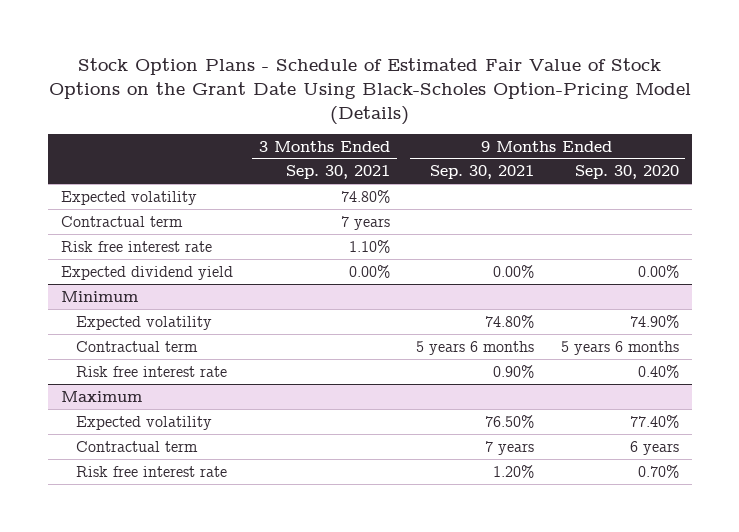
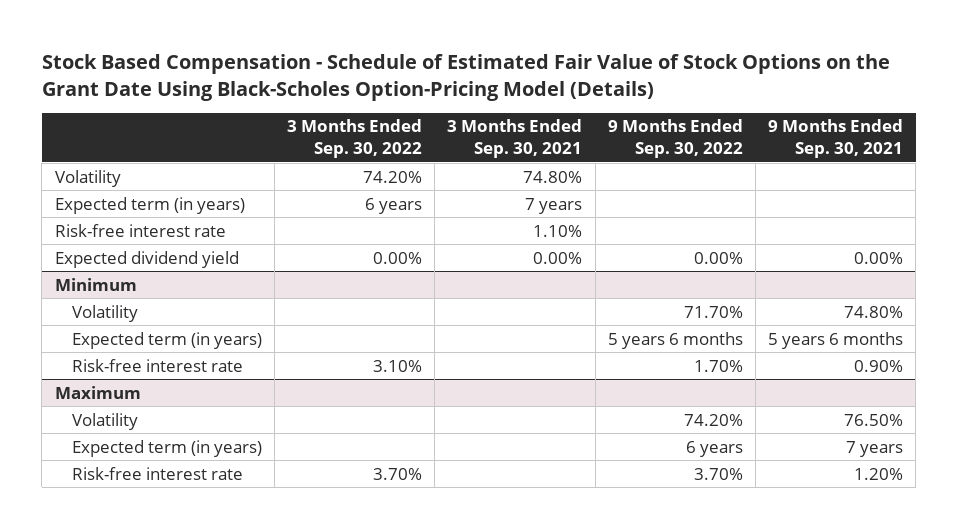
[48,58,691,125] Stock Option Plans - Schedule of Estimated Fair Value of Stock Options on the Grant Date Using Black-Scholes Option-Pricing Model (Details) -> [41,53,890,101] Stock Based Compensation - Schedule of Estimated Fair Value of Stock Options on the Grant Date Using Black-Scholes Option-Pricing Model (Details)
[574,165,679,180] Sep. 30, 2020 -> none
none -> [287,119,423,159] 3 Months Ended Sep. 30, 2022
none -> [607,119,743,159] 9 Months Ended Sep. 30, 2022
[60,190,197,205] Expected volatility -> [54,169,121,187] Volatility
[60,215,183,227] Contractual term -> [54,196,245,214] Expected term (in years)
[60,240,212,252] Risk free interest rate -> [54,223,226,237] Risk-free interest rate
[76,315,213,330] Expected volatility -> [71,304,138,322] Volatility
[76,340,199,352] Contractual term -> [71,331,262,349] Expected term (in years)
[76,365,228,377] Risk free interest rate -> [71,358,243,372] Risk-free interest rate
[76,415,213,430] Expected volatility -> [71,412,138,430] Volatility
[76,440,199,452] Contractual term -> [71,439,262,457] Expected term (in years)
[76,465,228,477] Risk free interest rate -> [71,466,243,480] Risk-free interest rate

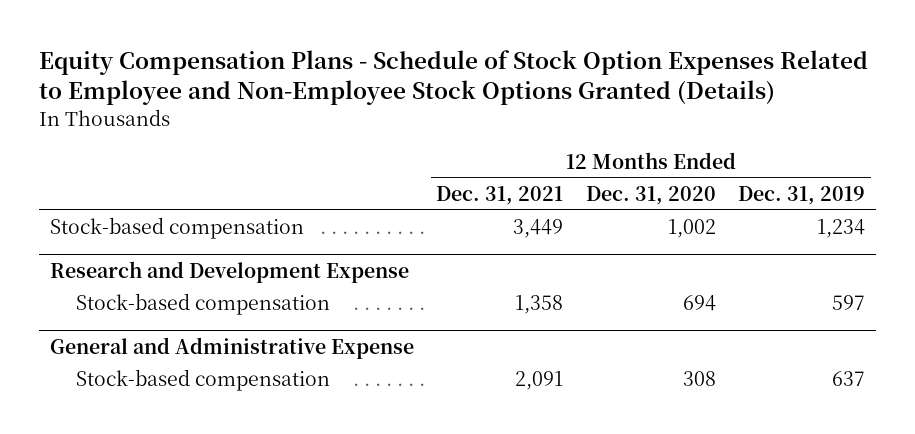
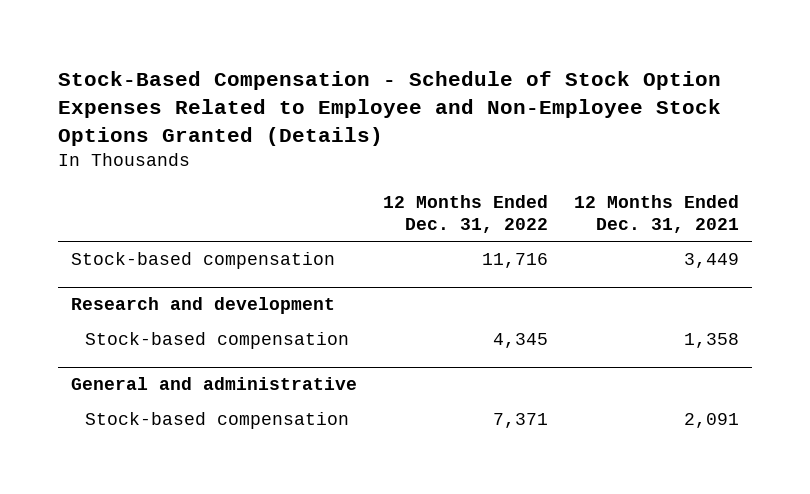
[38,50,868,106] Equity Compensation Plans - Schedule of Stock Option Expenses Related to Employee and Non-Employee Stock Options Granted (Details) -> [57,70,721,146] Stock-Based Compensation - Schedule of Stock Option Expenses Related to Employee and Non-Employee Stock Options Granted (Details)
[585,185,716,205] Dec. 31, 2020 -> none
[738,185,866,205] Dec. 31, 2019 -> none
none -> [382,194,548,234] 12 Months Ended Dec. 31, 2022
[49,260,409,283] Research and Development Expense -> [70,297,335,315] Research and development
[49,336,414,359] General and Administrative Expense -> [70,377,357,391] General and administrative

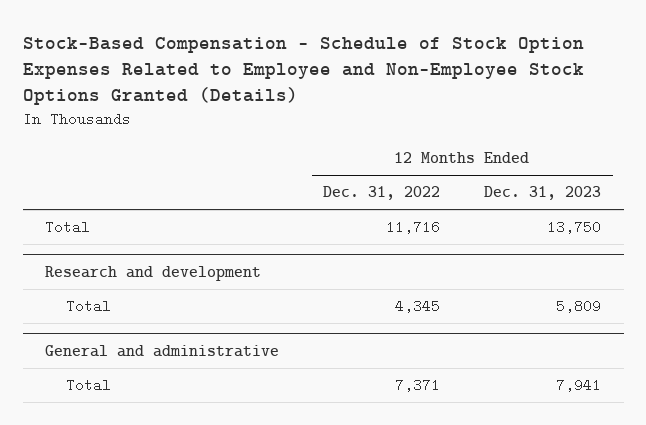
[573,194,739,234] 12 Months Ended Dec. 31, 2021 -> none
none -> [484,186,602,201] Dec. 31, 2023
[70,252,335,270] Stock-based compensation -> [44,220,90,235] Total
[84,332,349,350] Stock-based compensation -> [66,299,112,314] Total
[84,412,349,430] Stock-based compensation -> [66,378,112,393] Total

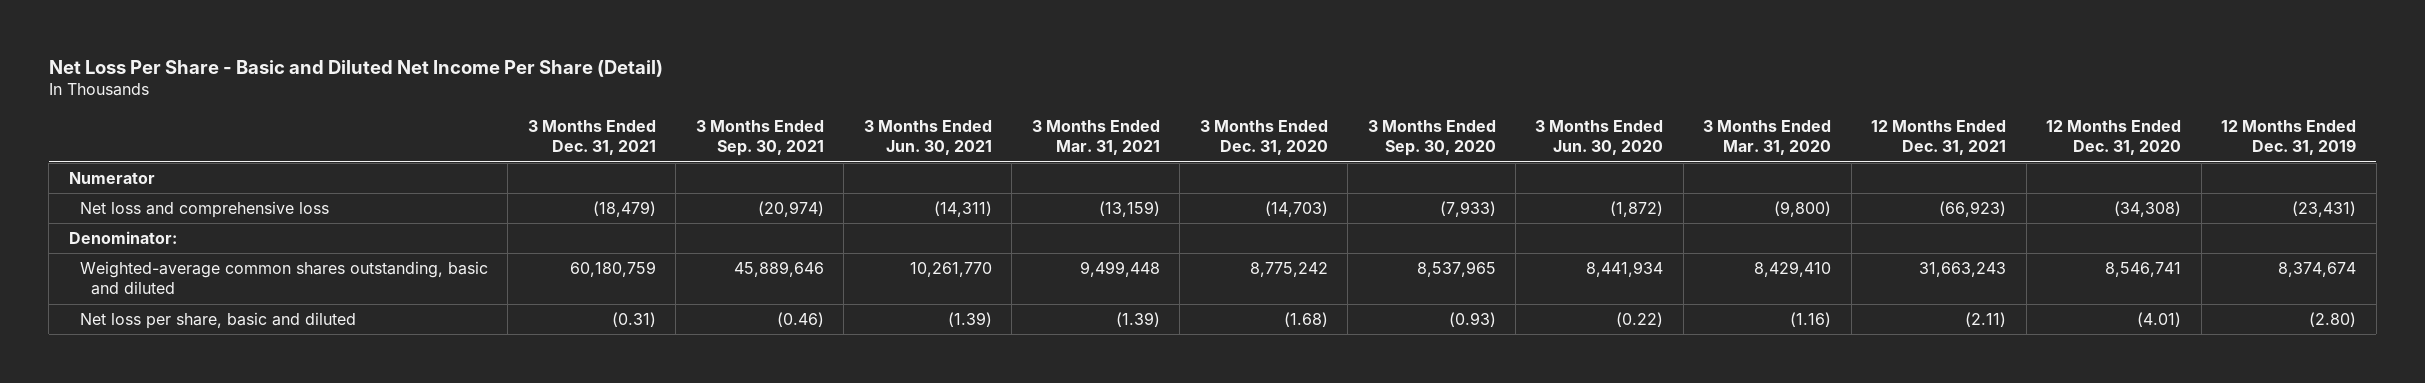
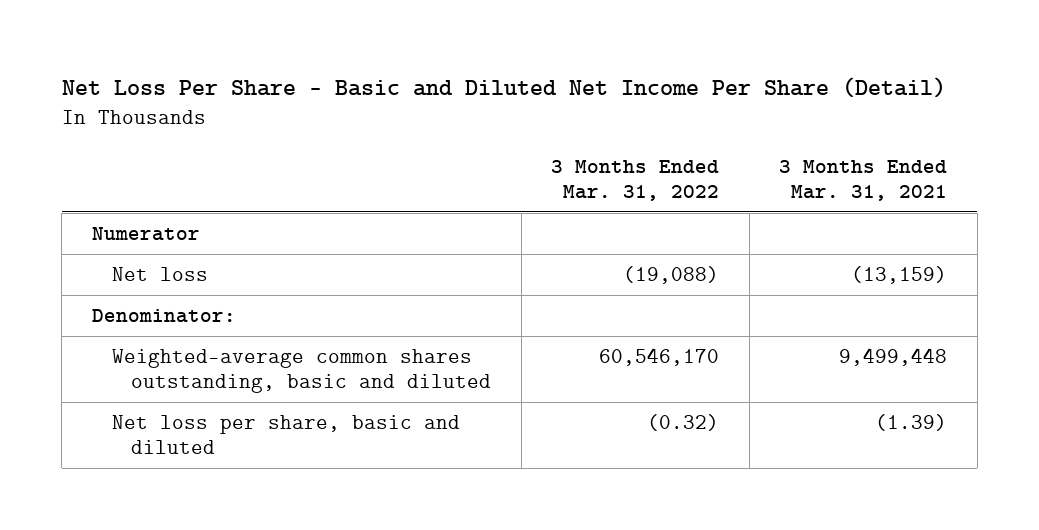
[527,120,656,156] 3 Months Ended Dec. 31, 2021 -> none
[695,120,824,157] 3 Months Ended Sep. 30, 2021 -> none
[863,120,992,156] 3 Months Ended Jun. 30, 2021 -> none
[1199,120,1328,156] 3 Months Ended Dec. 31, 2020 -> none
[1367,120,1496,157] 3 Months Ended Sep. 30, 2020 -> none
[1535,120,1664,156] 3 Months Ended Jun. 30, 2020 -> none
[1703,120,1832,156] 3 Months Ended Mar. 31, 2020 -> none
[1871,120,2007,156] 12 Months Ended Dec. 31, 2021 -> none
[2046,120,2182,156] 12 Months Ended Dec. 31, 2020 -> none
[2221,120,2357,156] 12 Months Ended Dec. 31, 2019 -> none
none -> [551,159,720,202] 3 Months Ended Mar. 31, 2022
[80,201,330,219] Net loss and comprehensive loss -> [111,266,208,281] Net loss

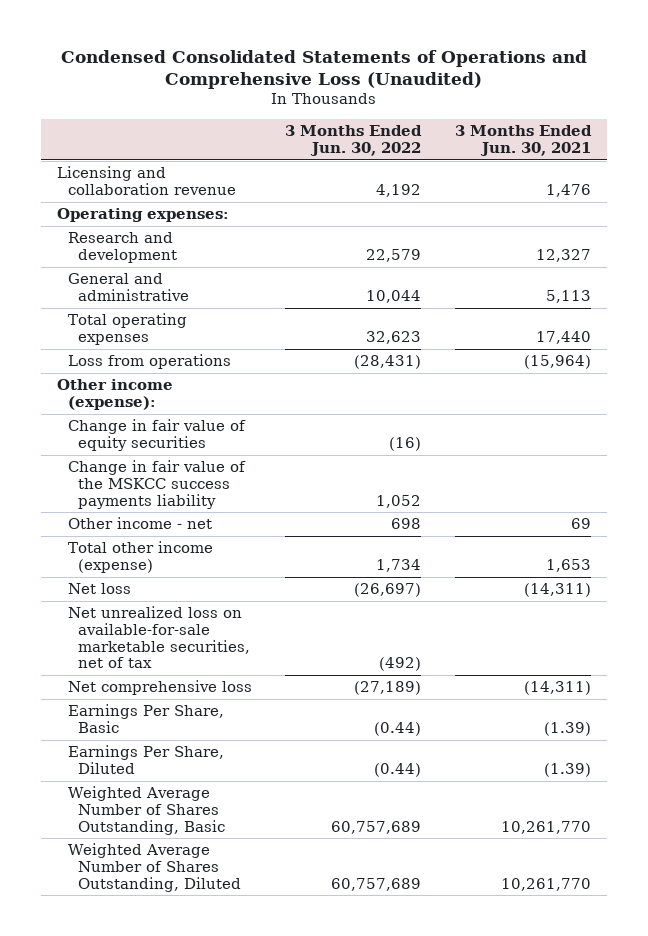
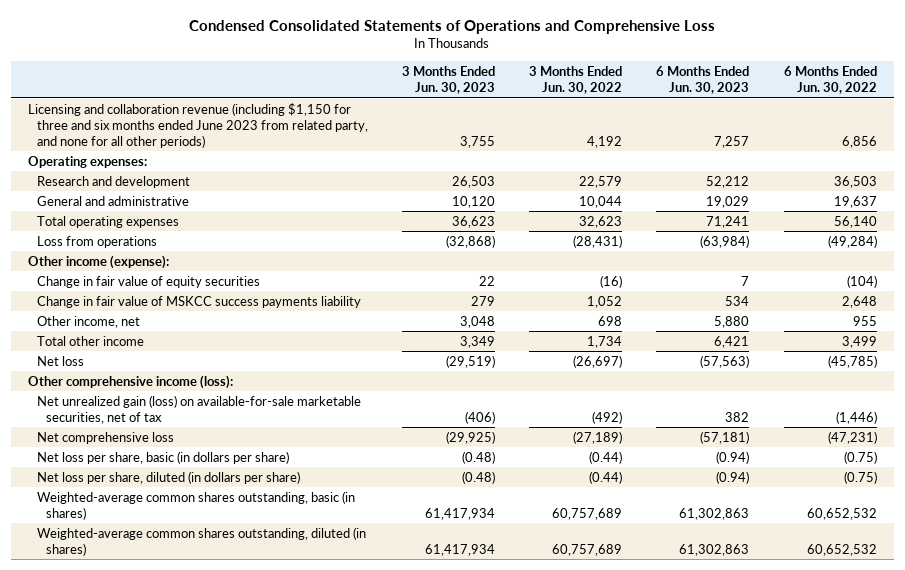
[61,49,588,90] Condensed Consolidated Statements of Operations and Comprehensive Loss (Unaudited) -> [189,20,716,35] Condensed Consolidated Statements of Operations and Comprehensive Loss
[454,125,592,156] 3 Months Ended Jun. 30, 2021 -> none
none -> [402,66,496,95] 3 Months Ended Jun. 30, 2023
none -> [656,66,750,95] 6 Months Ended Jun. 30, 2023
none -> [783,66,877,95] 6 Months Ended Jun. 30, 2022
[57,166,236,195] Licensing and collaboration revenue -> [28,102,369,148] Licensing and collaboration revenue (including $1,150 for three and six months ended June 2023 from related party, and none for all other periods)
[67,460,246,509] Change in fair value of the MSKCC success payments liability -> [37,295,362,308] Change in fair value of MSKCC success payments liability
[67,517,212,530] Other income - net -> [37,315,141,328] Other income, net
[67,541,213,573] Total other income (expense) -> [37,335,145,346] Total other income
none -> [28,374,234,389] Other comprehensive income (loss):
[67,606,250,669] Net unrealized loss on available-for-sale marketable securities, net of tax -> [37,394,362,424] Net unrealized gain (loss) on available-for-sale marketable securities, net of tax
[67,704,224,733] Earnings Per Share, Basic -> [37,450,290,464] Net loss per share, basic (in dollars per share)
[67,745,224,774] Earnings Per Share, Diluted -> [37,470,301,484] Net loss per share, diluted (in dollars per share)
[67,786,225,835] Weighted Average Number of Shares Outstanding, Basic -> [37,490,356,520] Weighted-average common shares outstanding, basic (in shares)
[67,843,241,892] Weighted Average Number of Shares Outstanding, Diluted -> [37,526,367,556] Weighted-average common shares outstanding, diluted (in shares)

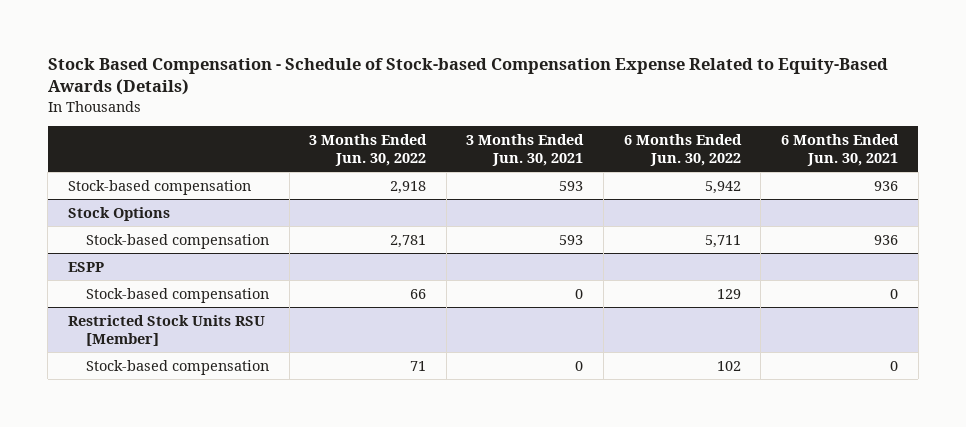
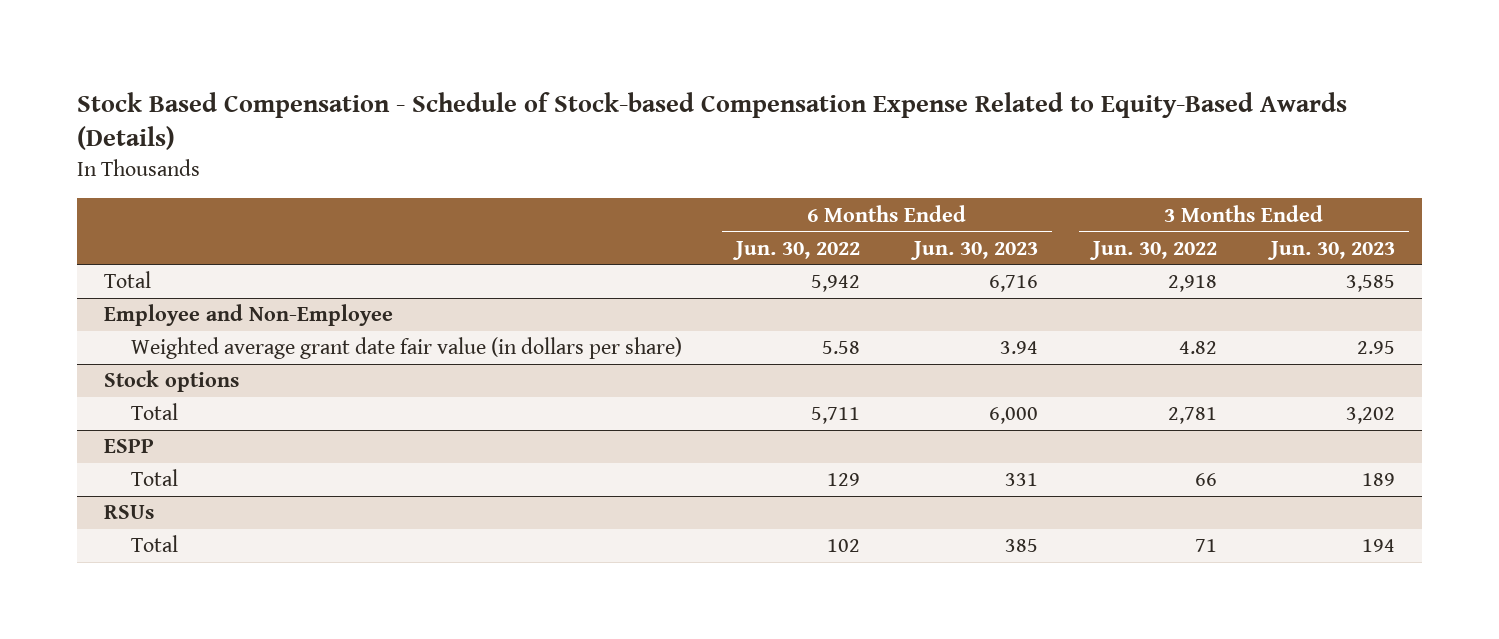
[466,133,585,166] 3 Months Ended Jun. 30, 2021 -> none
[781,133,900,166] 6 Months Ended Jun. 30, 2021 -> none
none -> [910,240,1039,260] Jun. 30, 2023
none -> [1266,240,1395,260] Jun. 30, 2023
[67,179,251,195] Stock-based compensation -> [104,271,152,289] Total
none -> [104,304,394,327] Employee and Non-Employee
none -> [130,337,682,360] Weighted average grant date fair value (in dollars per share)
[67,206,170,221] Stock Options -> [104,370,240,393] Stock options
[85,233,269,249] Stock-based compensation -> [130,403,178,421] Total
[85,287,269,303] Stock-based compensation -> [130,469,178,487] Total
[67,314,265,346] Restricted Stock Units RSU [Member] -> [104,505,155,520] RSUs
[85,359,269,375] Stock-based compensation -> [130,535,178,553] Total

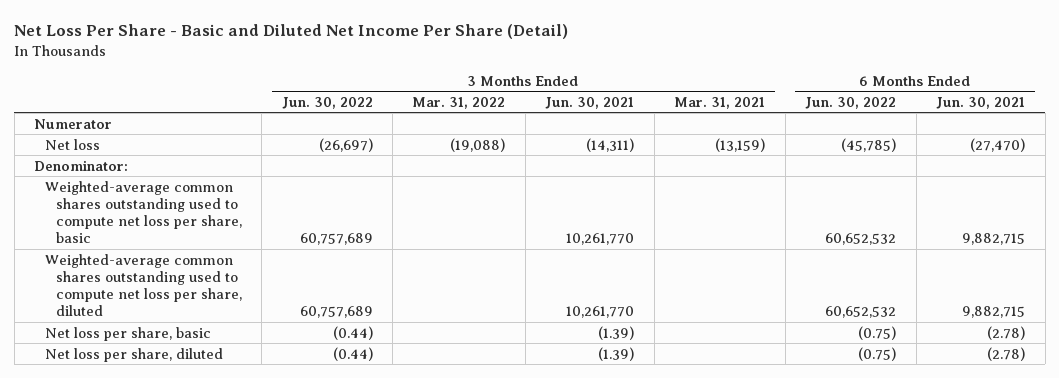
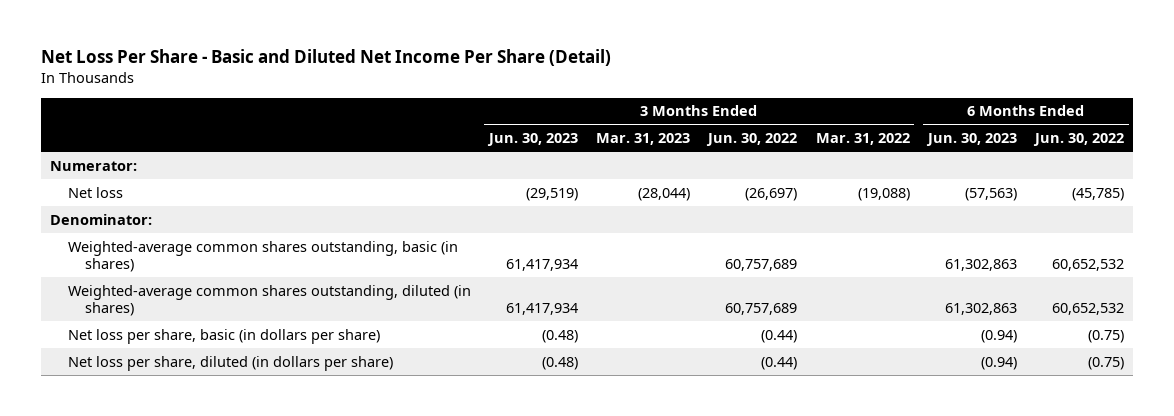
[545,96,635,109] Jun. 30, 2021 -> none
[674,96,766,109] Mar. 31, 2021 -> none
[936,96,1026,109] Jun. 30, 2021 -> none
none -> [486,133,578,147] Jun. 30, 2023
none -> [596,133,691,146] Mar. 31, 2023
none -> [925,133,1017,147] Jun. 30, 2023
[34,118,113,129] Numerator -> [49,160,137,171] Numerator:
[44,180,242,244] Weighted-average common shares outstanding used to compute net loss per share, basic -> [67,240,458,273] Weighted-average common shares outstanding, basic (in shares)
[44,253,242,317] Weighted-average common shares outstanding used to compute net loss per share, diluted -> [67,284,471,317] Weighted-average common shares outstanding, diluted (in shares)
[44,326,211,341] Net loss per share, basic -> [67,328,380,344] Net loss per share, basic (in dollars per share)
[44,347,223,362] Net loss per share, diluted -> [67,355,393,371] Net loss per share, diluted (in dollars per share)

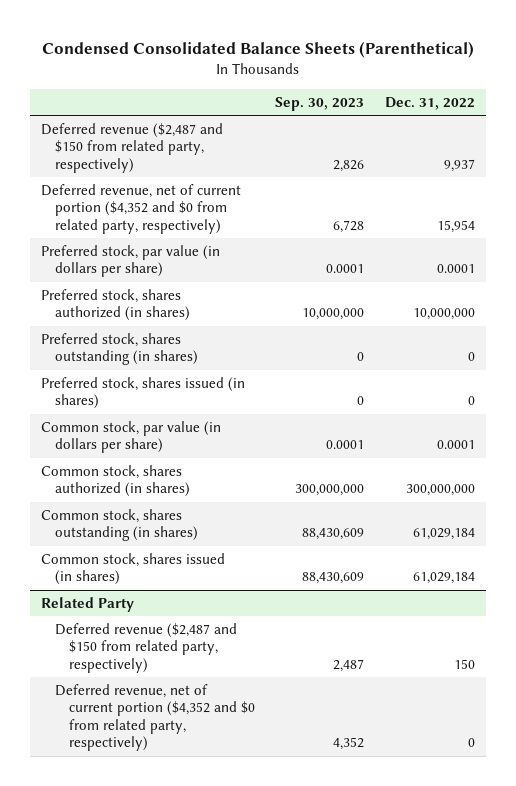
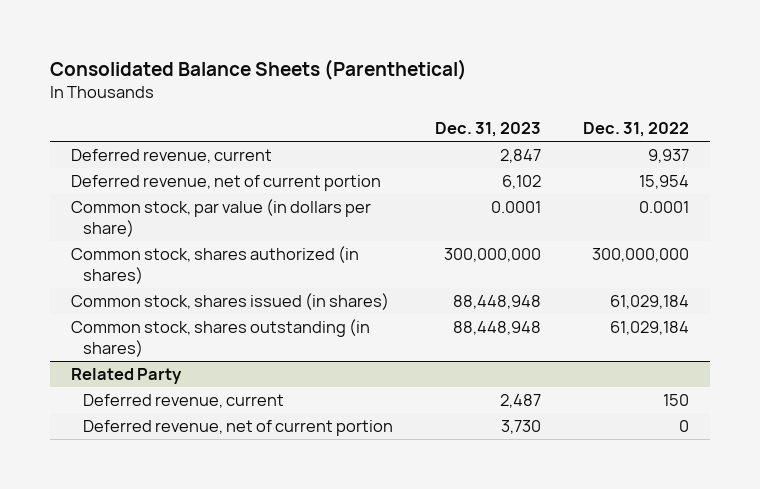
[41,40,474,58] Condensed Consolidated Balance Sheets (Parenthetical) -> [49,58,467,80] Consolidated Balance Sheets (Parenthetical)
[275,96,365,111] Sep. 30, 2023 -> none
none -> [434,122,541,138] Dec. 31, 2023
[40,245,220,278] Preferred stock, par value (in dollars per share) -> none
[40,289,190,322] Preferred stock, shares authorized (in shares) -> none
[40,333,198,366] Preferred stock, shares outstanding (in shares) -> none
[40,377,245,410] Preferred stock, shares issued (in shares) -> none
[40,123,223,173] Deferred revenue ($2,487 and $150 from related party, respectively) -> [71,149,273,164] Deferred revenue, current
[40,184,241,234] Deferred revenue, net of current portion ($4,352 and $0 from related party, respectively) -> [71,175,382,192] Deferred revenue, net of current portion
[40,509,198,542] Common stock, shares outstanding (in shares) -> [71,319,371,357] Common stock, shares outstanding (in shares)
[54,623,237,673] Deferred revenue ($2,487 and $150 from related party, respectively) -> [82,394,284,409] Deferred revenue, current
[54,684,255,752] Deferred revenue, net of current portion ($4,352 and $0 from related party, respectively) -> [82,420,393,437] Deferred revenue, net of current portion

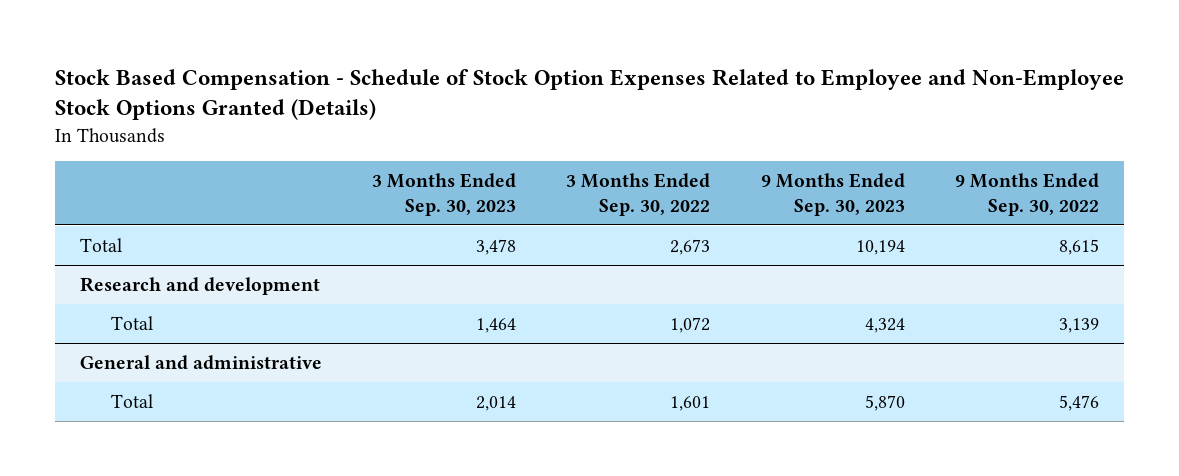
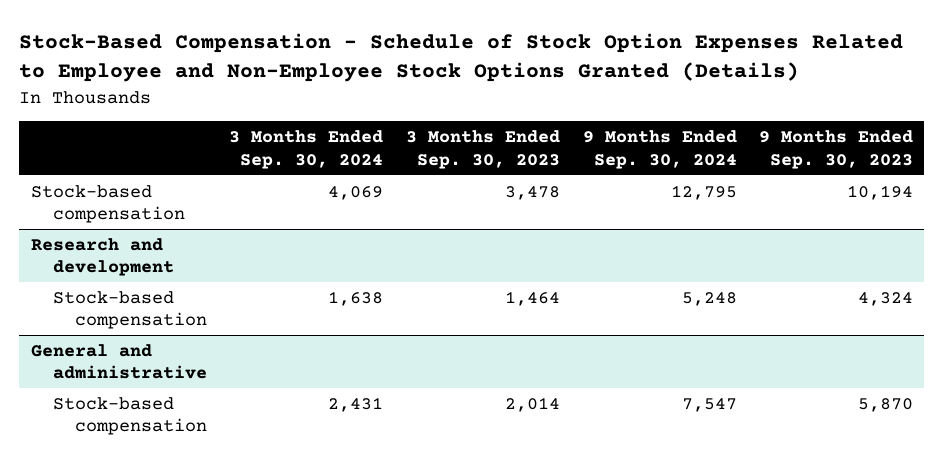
[54,69,1124,121] Stock Based Compensation - Schedule of Stock Option Expenses Related to Employee and Non-Employee Stock Options Granted (Details) -> [19,33,904,83] Stock-Based Compensation - Schedule of Stock Option Expenses Related to Employee and Non-Employee Stock Options Granted (Details)
[566,173,711,216] 3 Months Ended Sep. 30, 2022 -> none
[954,173,1099,216] 9 Months Ended Sep. 30, 2022 -> none
none -> [229,129,384,169] 3 Months Ended Sep. 30, 2024
none -> [582,129,737,169] 9 Months Ended Sep. 30, 2024
[79,237,122,252] Total -> [30,184,185,224] Stock-based compensation
[110,315,153,330] Total -> [52,290,207,330] Stock-based compensation
[110,393,153,408] Total -> [52,396,207,436] Stock-based compensation

